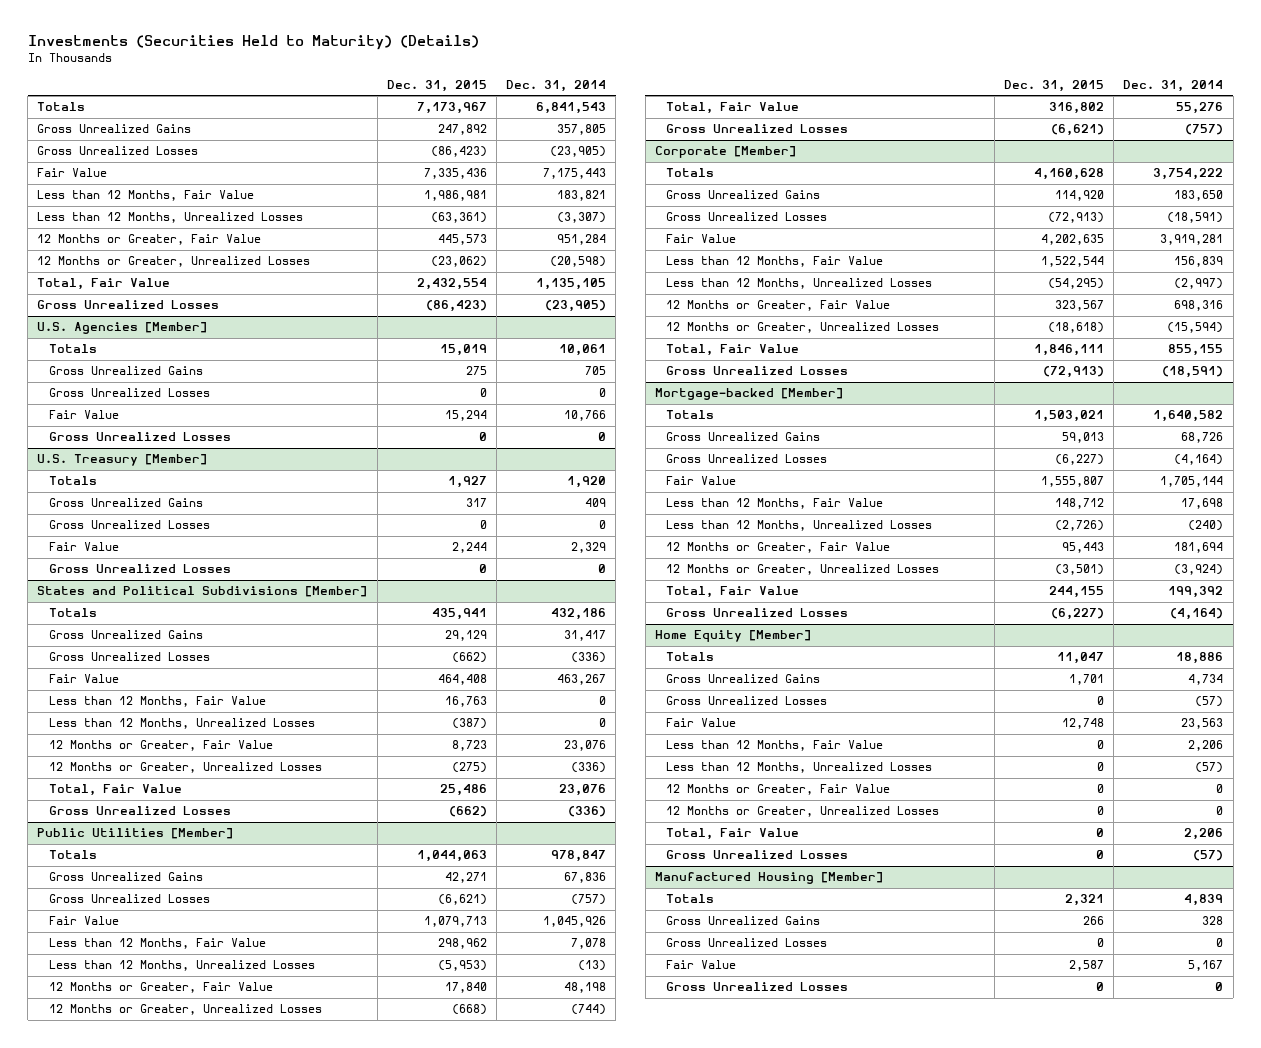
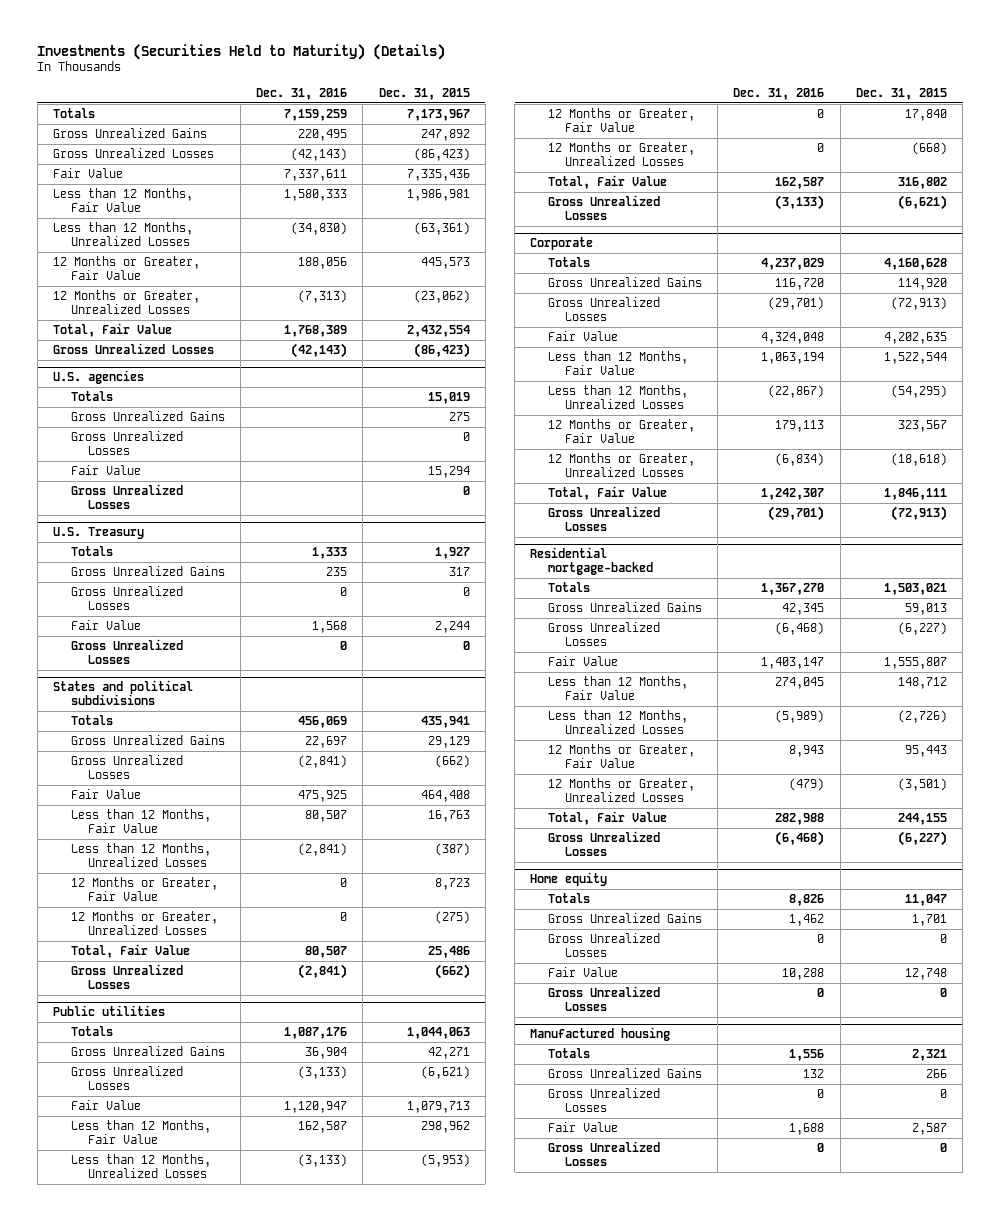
[506,79,607,92] Dec. 31, 2014 -> none
none -> [256,87,348,100] Dec. 31, 2016
[37,322,208,335] U.S. Agencies [Member] -> [53,369,145,384] U.S. agencies
[37,454,208,467] U.S. Treasury [Member] -> [53,526,145,539] U.S. Treasury
[37,586,368,598] States and Political Subdivisions [Member] -> [53,679,194,706] States and political subdivisions
[37,828,234,840] Public Utilities [Member] -> [53,1004,166,1016] Public utilities
[654,146,796,159] Corporate [Member] -> [530,236,594,250] Corporate
[654,388,843,401] Mortgage-backed [Member] -> [530,546,653,576] Residential mortgage-backed
[654,630,811,643] Home Equity [Member] -> [530,871,608,886] Home equity
[666,740,884,752] Less than 12 Months, Fair Value -> none
[666,762,933,774] Less than 12 Months, Unrealized Losses -> none
[666,784,891,796] 12 Months or Greater, Fair Value -> none
[666,806,940,818] 12 Months or Greater, Unrealized Losses -> none
[666,828,800,841] Total, Fair Value -> none
[654,872,883,885] Manufactured Housing [Member] -> [530,1026,671,1041] Manufactured housing

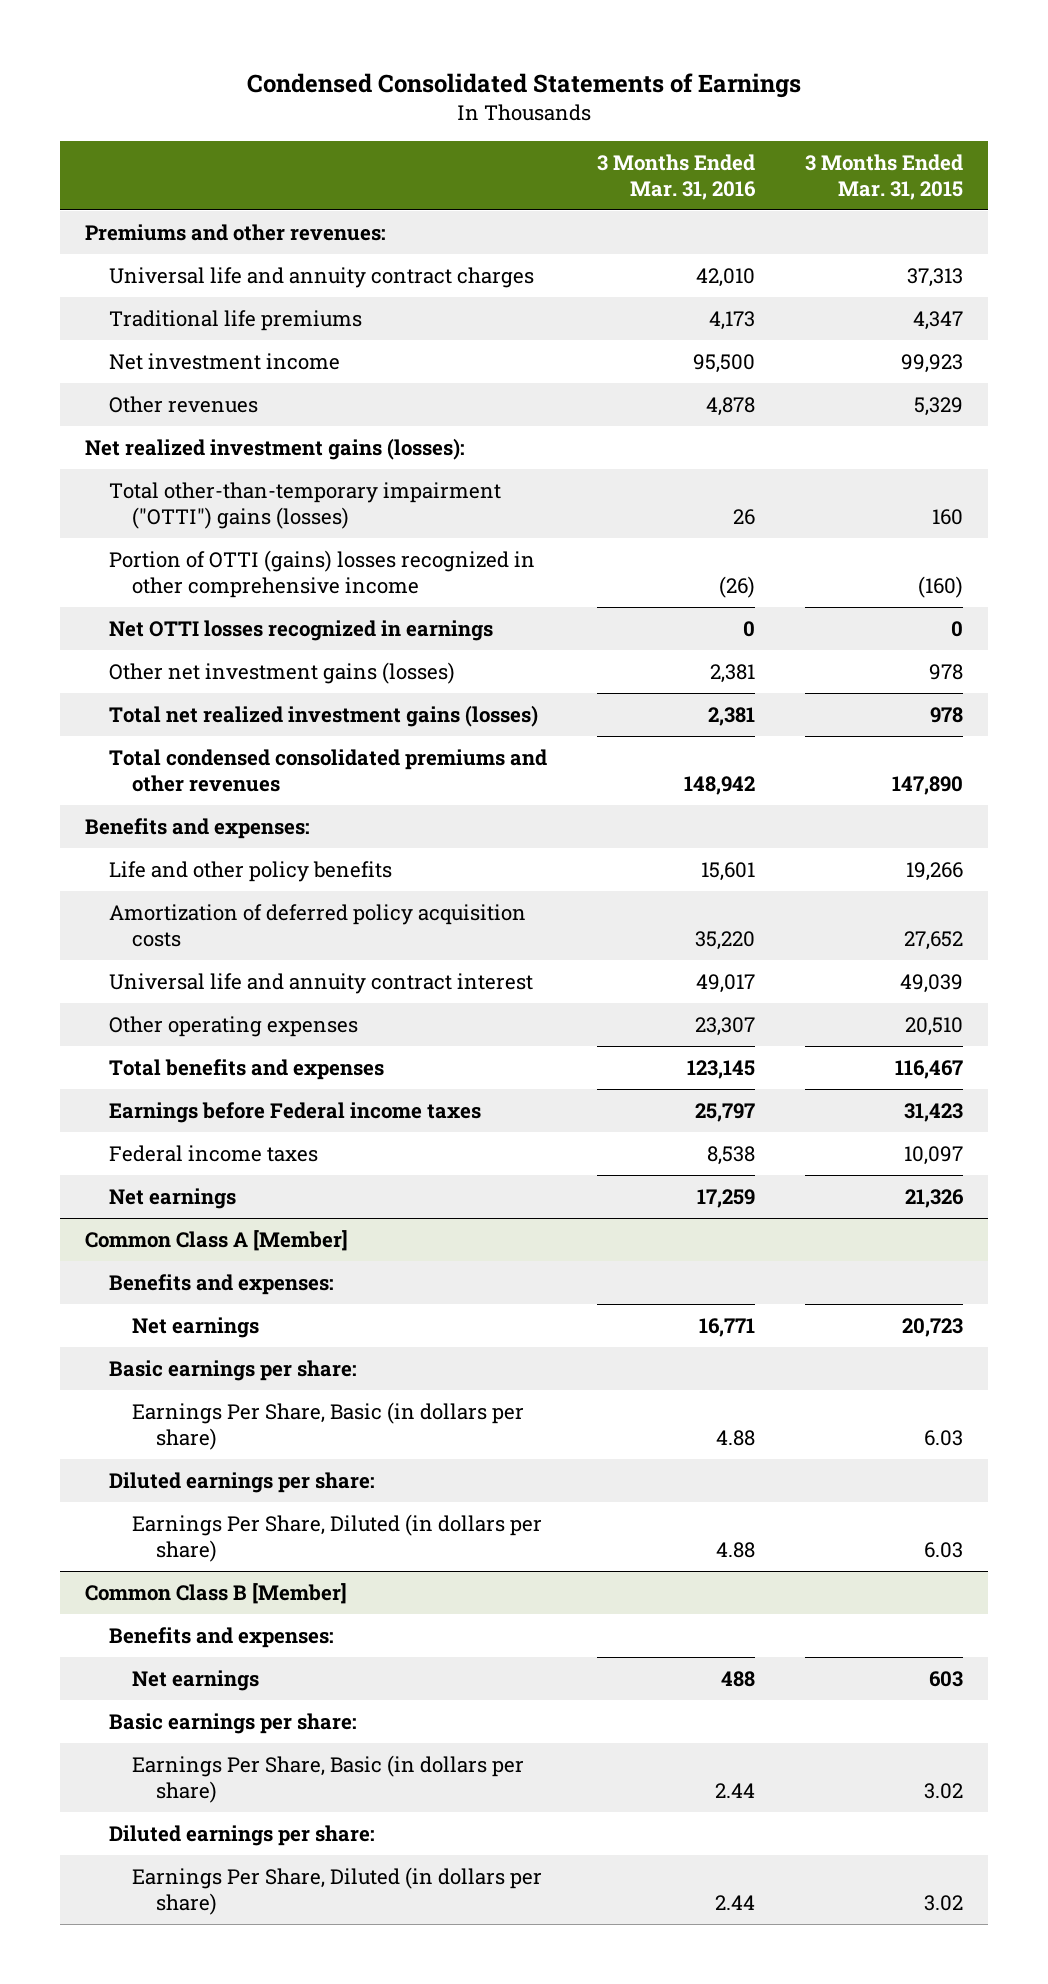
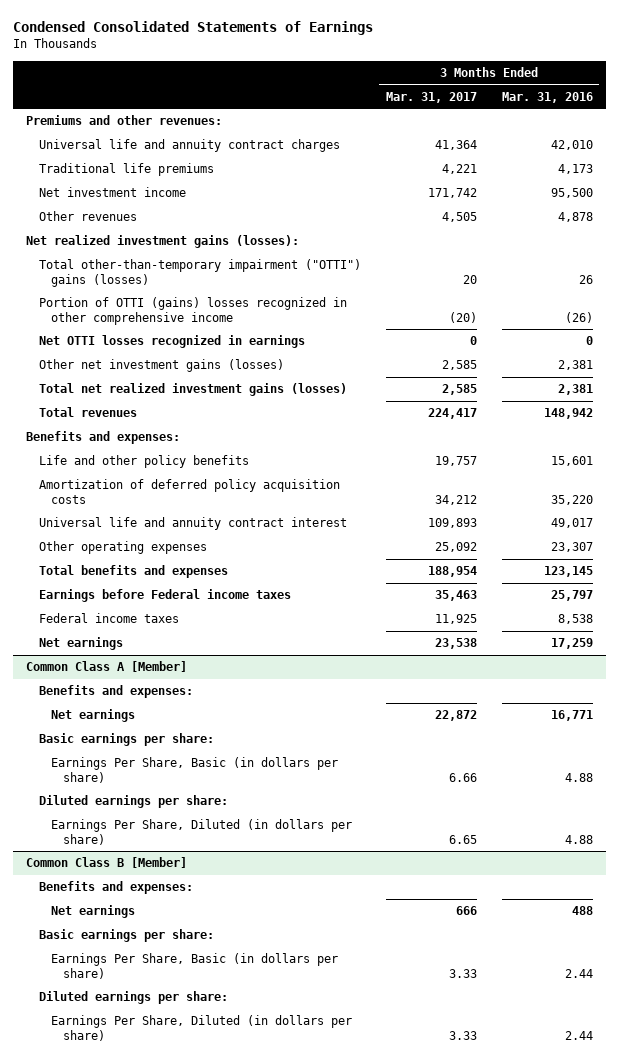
[804,153,963,200] 3 Months Ended Mar. 31, 2015 -> none
none -> [385,91,477,103] Mar. 31, 2017
[108,748,547,793] Total condensed consolidated premiums and other revenues -> [38,407,137,418] Total revenues

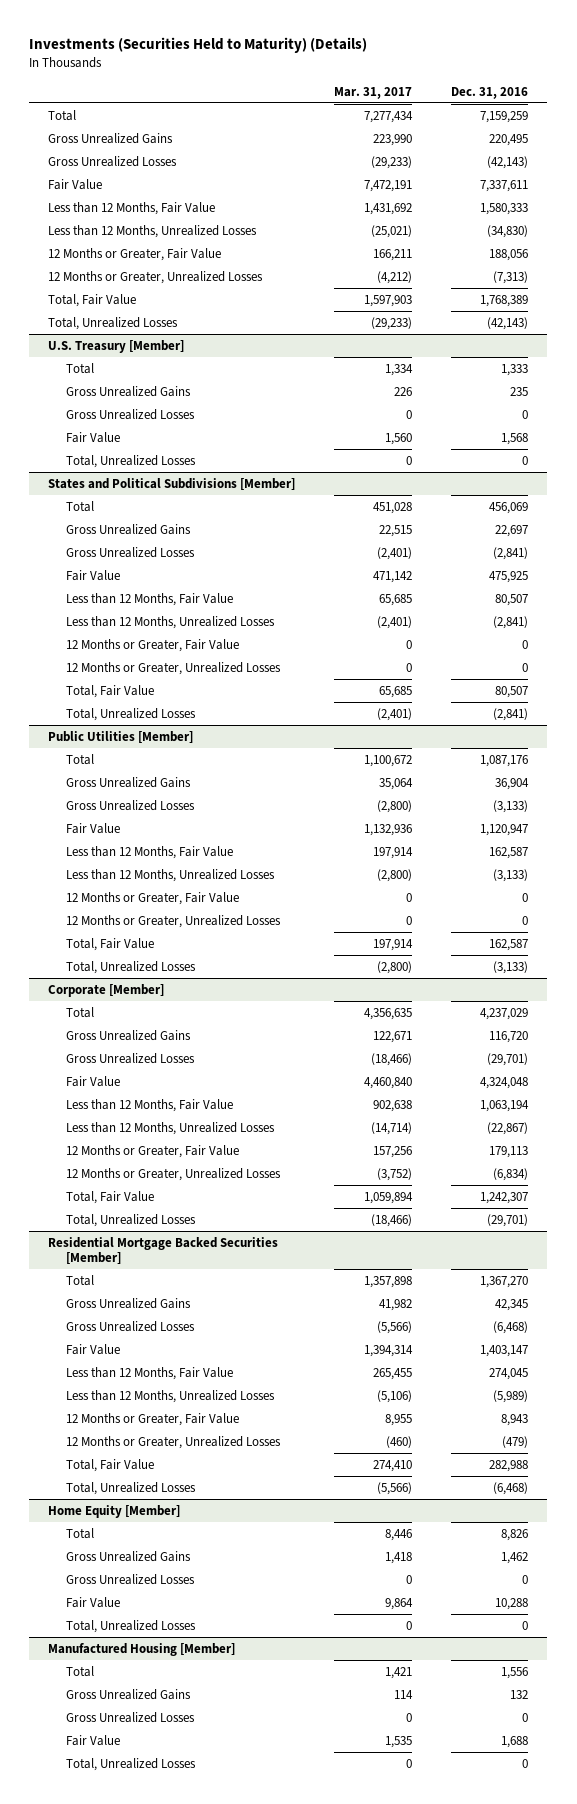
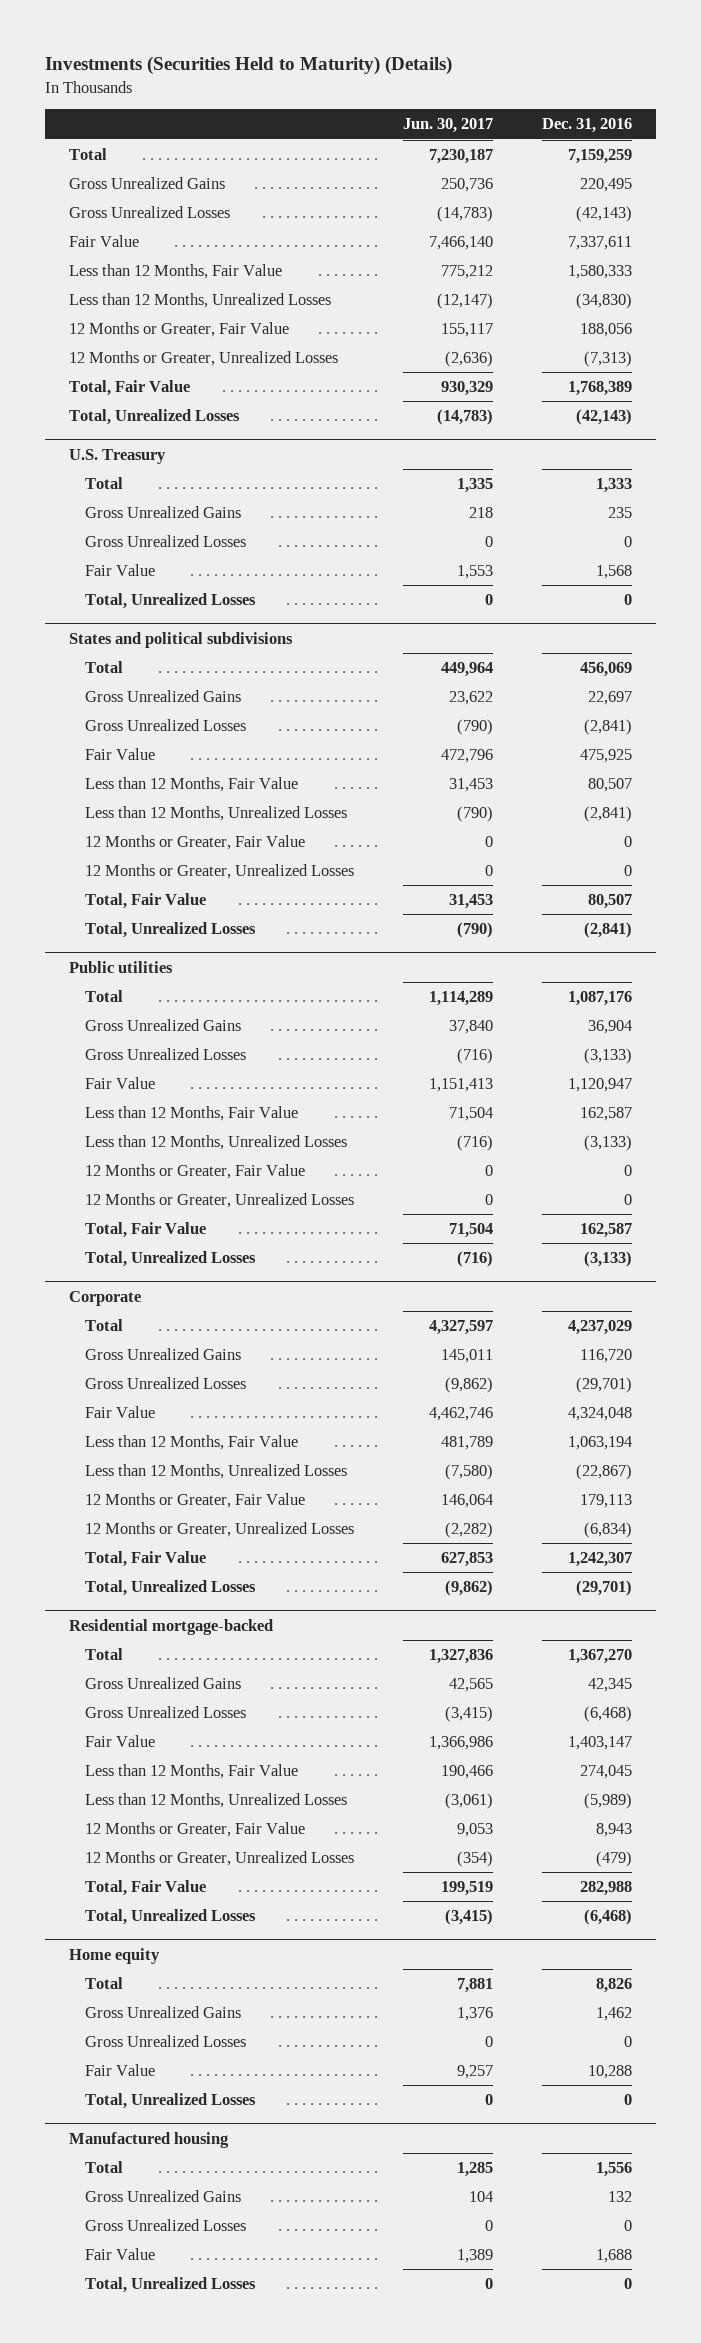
[334,86,413,99] Mar. 31, 2017 -> none
none -> [402,118,493,134] Jun. 30, 2017
[48,339,185,353] U.S. Treasury [Member] -> [69,448,167,464] U.S. Treasury
[48,477,296,490] States and Political Subdivisions [Member] -> [69,631,294,648] States and political subdivisions
[48,730,194,743] Public Utilities [Member] -> [69,960,174,973] Public utilities
[48,983,165,997] Corporate [Member] -> [69,1290,142,1306] Corporate
[48,1236,279,1265] Residential Mortgage Backed Securities [Member] -> [69,1618,274,1635] Residential mortgage-backed
[48,1504,181,1518] Home Equity [Member] -> [69,1947,161,1964] Home equity
[48,1642,236,1656] Manufactured Housing [Member] -> [69,2131,230,2148] Manufactured housing

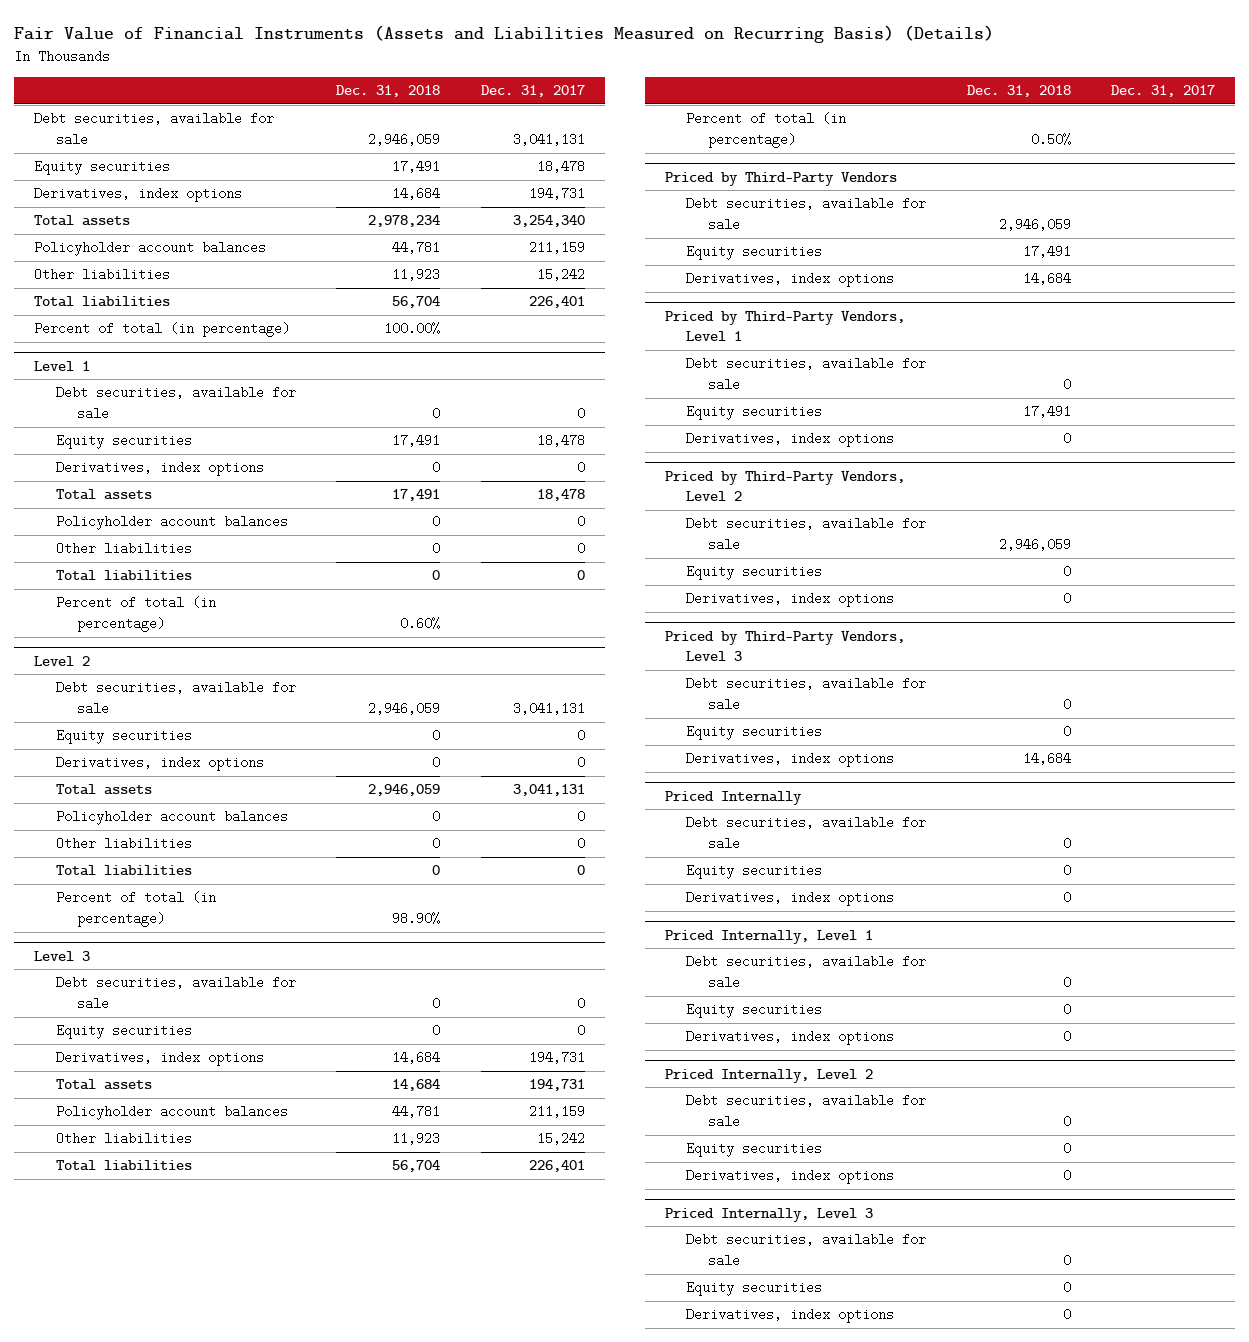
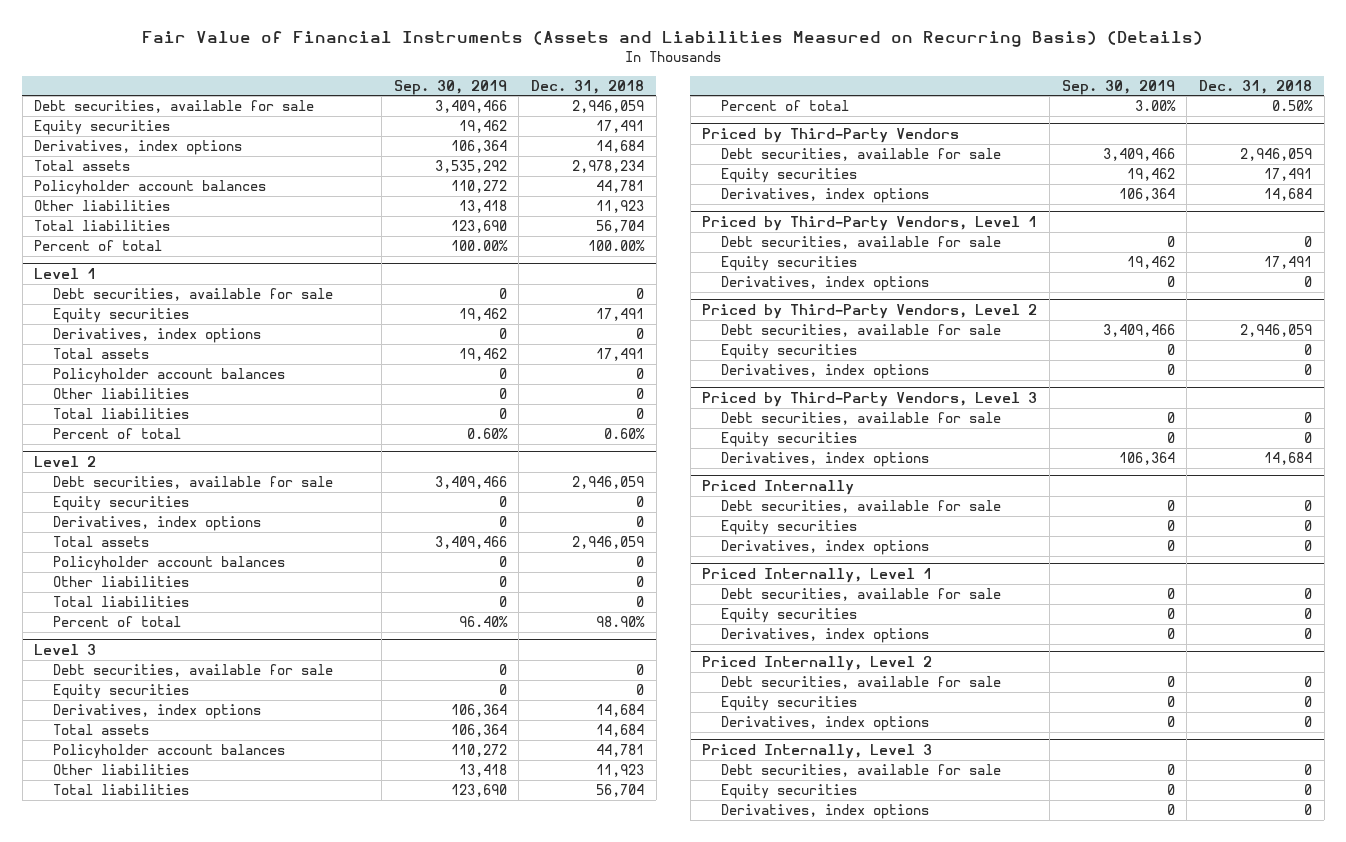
[480,85,585,98] Dec. 31, 2017 -> none
none -> [393,79,507,95] Sep. 30, 2019
[34,322,291,338] Percent of total (in percentage) -> [34,239,163,251] Percent of total
[55,596,216,633] Percent of total (in percentage) -> [53,427,182,439] Percent of total
[55,891,216,928] Percent of total (in percentage) -> [53,615,182,627] Percent of total
[686,112,847,149] Percent of total (in percentage) -> [721,99,850,111] Percent of total

